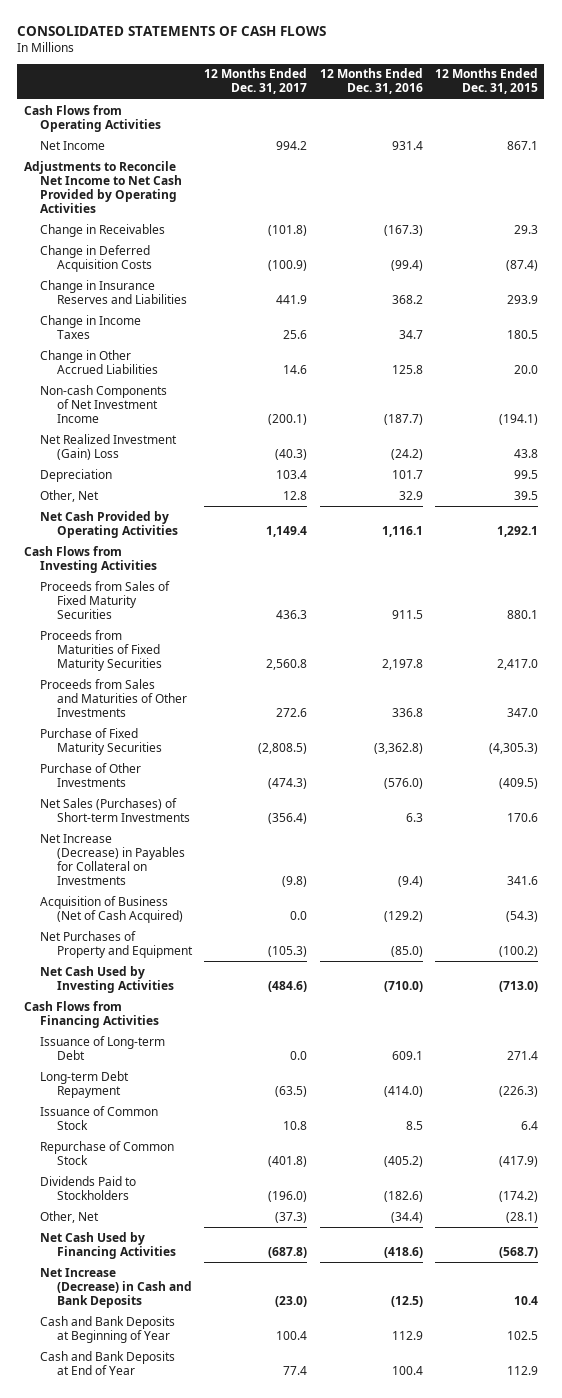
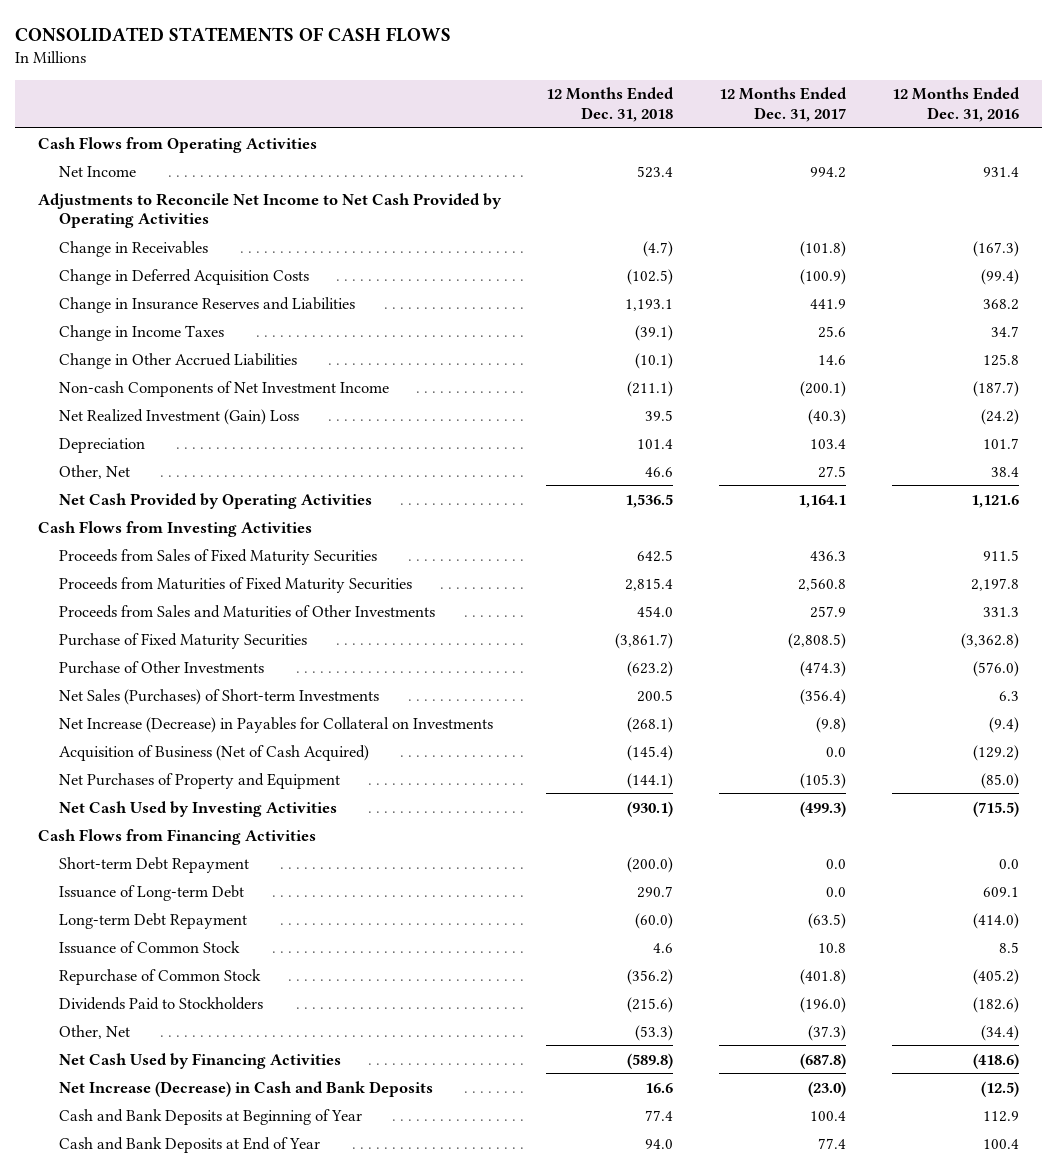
[435,68,539,95] 12 Months Ended Dec. 31, 2015 -> none
none -> [546,87,675,122] 12 Months Ended Dec. 31, 2018
[283,490,308,500] 12.8 -> [818,465,847,478] 27.5
[398,490,423,500] 32.9 -> [990,466,1019,477] 38.4
[266,525,308,537] 1,149.4 -> [798,494,847,508] 1,164.1
[381,525,423,537] 1,116.1 -> [970,494,1019,508] 1,121.6
[276,707,308,717] 272.6 -> [810,605,847,618] 257.9
[391,707,423,717] 336.8 -> [982,606,1019,617] 331.3
[268,980,308,992] (484.6) -> [800,800,847,817] (499.3)
[383,980,423,992] (710.0) -> [972,800,1019,817] (715.5)
none -> [58,856,249,873] Short-term Debt Repayment

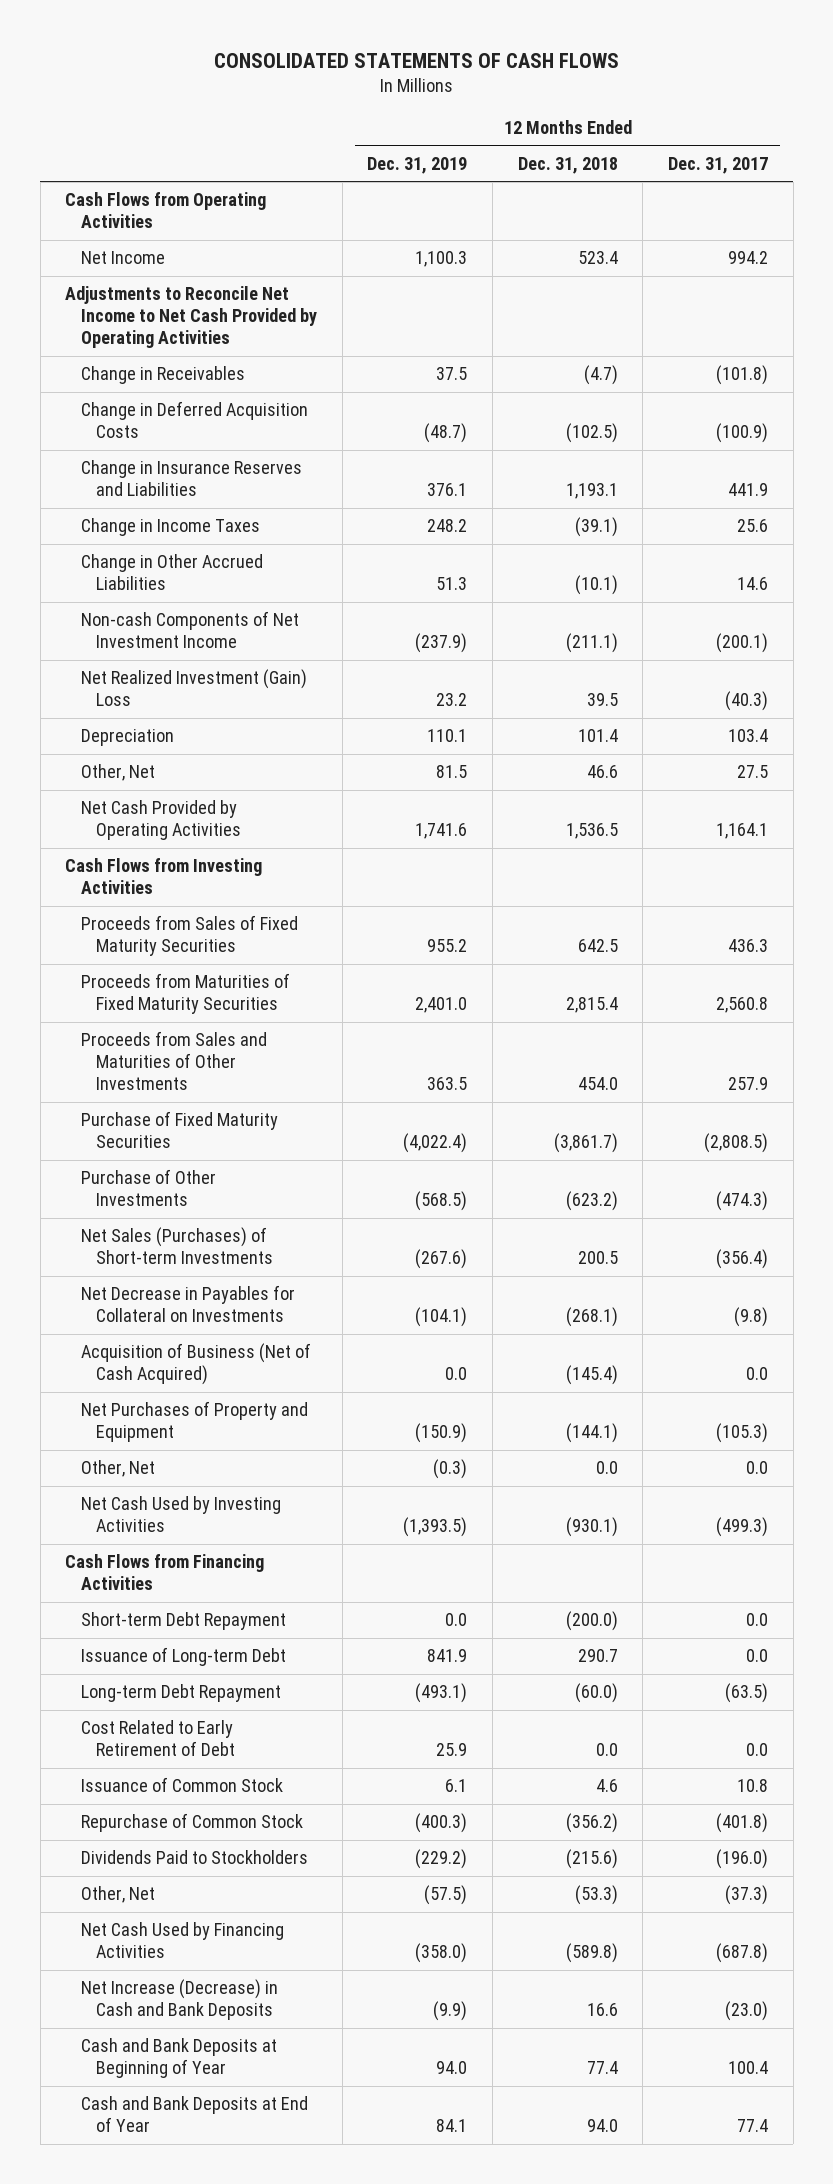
[891,87,1020,122] 12 Months Ended Dec. 31, 2016 -> none
none -> [367,156,468,174] Dec. 31, 2019
[58,716,493,733] Net Increase (Decrease) in Payables for Collateral on Investments -> [80,1285,295,1323] Net Decrease in Payables for Collateral on Investments
none -> [80,1460,155,1478] Other, Net
none -> [80,1720,236,1757] Cost Related to Early Retirement of Debt

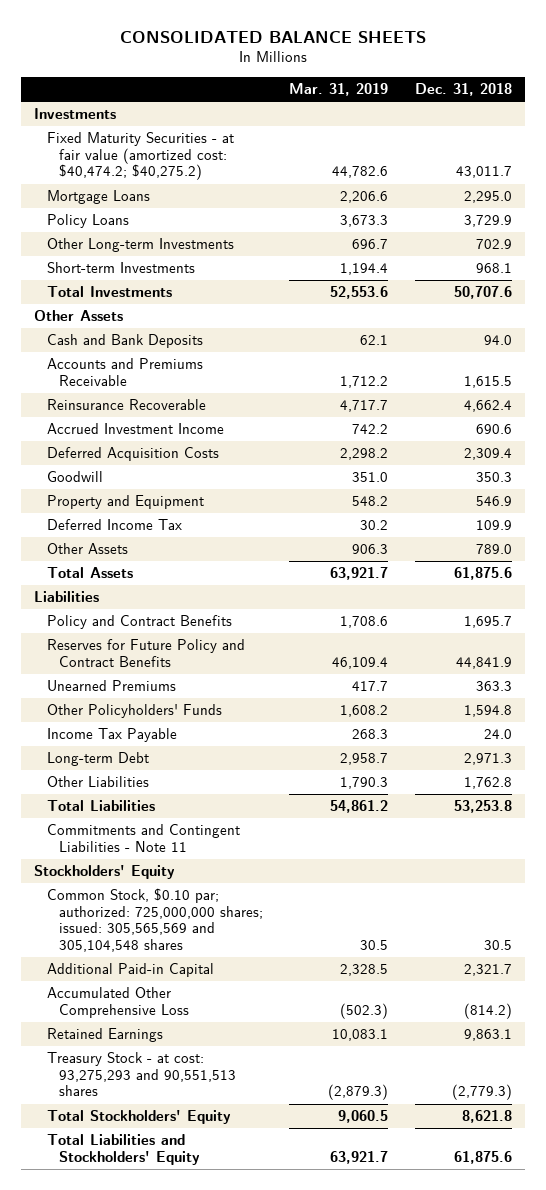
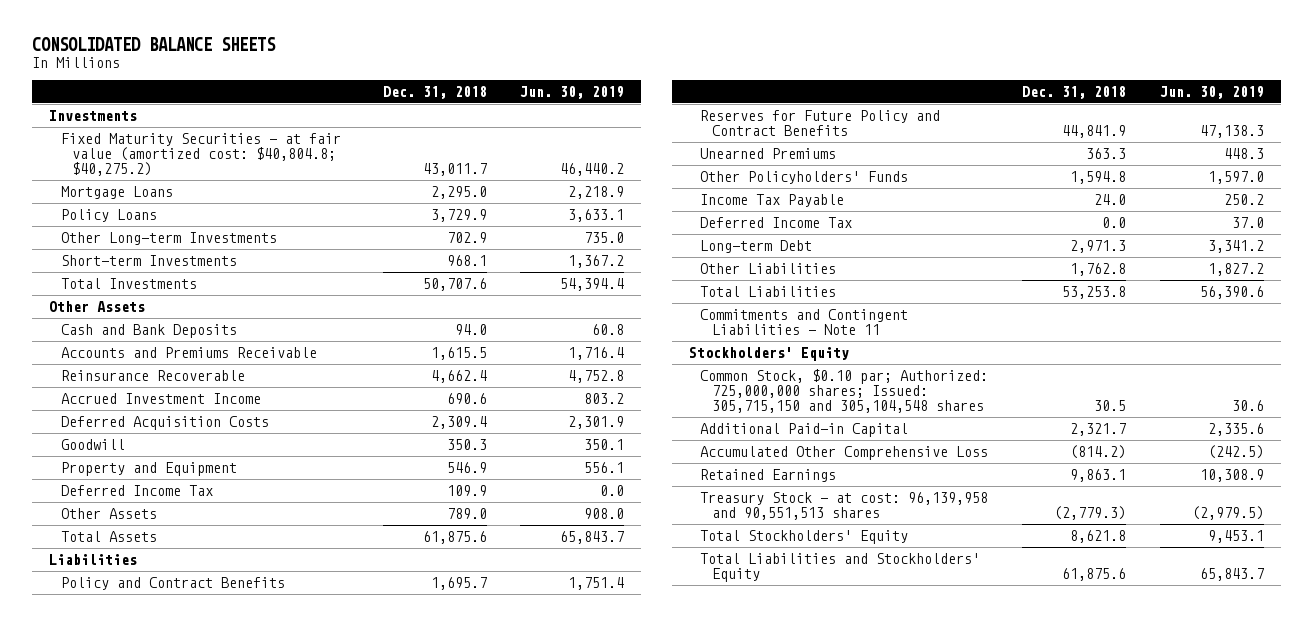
[289,83,389,97] Mar. 31, 2019 -> none
none -> [520,86,625,100] Jun. 30, 2019
[46,132,234,181] Fixed Maturity Securities - at fair value (amortized cost: $40,474.2; $40,275.2) -> [60,133,341,177] Fixed Maturity Securities - at fair value (amortized cost: $40,804.8; $40,275.2)
none -> [700,217,853,229] Deferred Income Tax
[46,888,264,953] Common Stock, $0.10 par; authorized: 725,000,000 shares; issued: 305,565,569 and 305,104,548 shares -> [700,369,989,414] Common Stock, $0.10 par; Authorized: 725,000,000 shares; Issued: 305,715,150 and 305,104,548 shares
[46,1052,237,1097] Treasury Stock - at cost: 93,275,293 and 90,551,513 shares -> [700,492,989,521] Treasury Stock - at cost: 96,139,958 and 90,551,513 shares

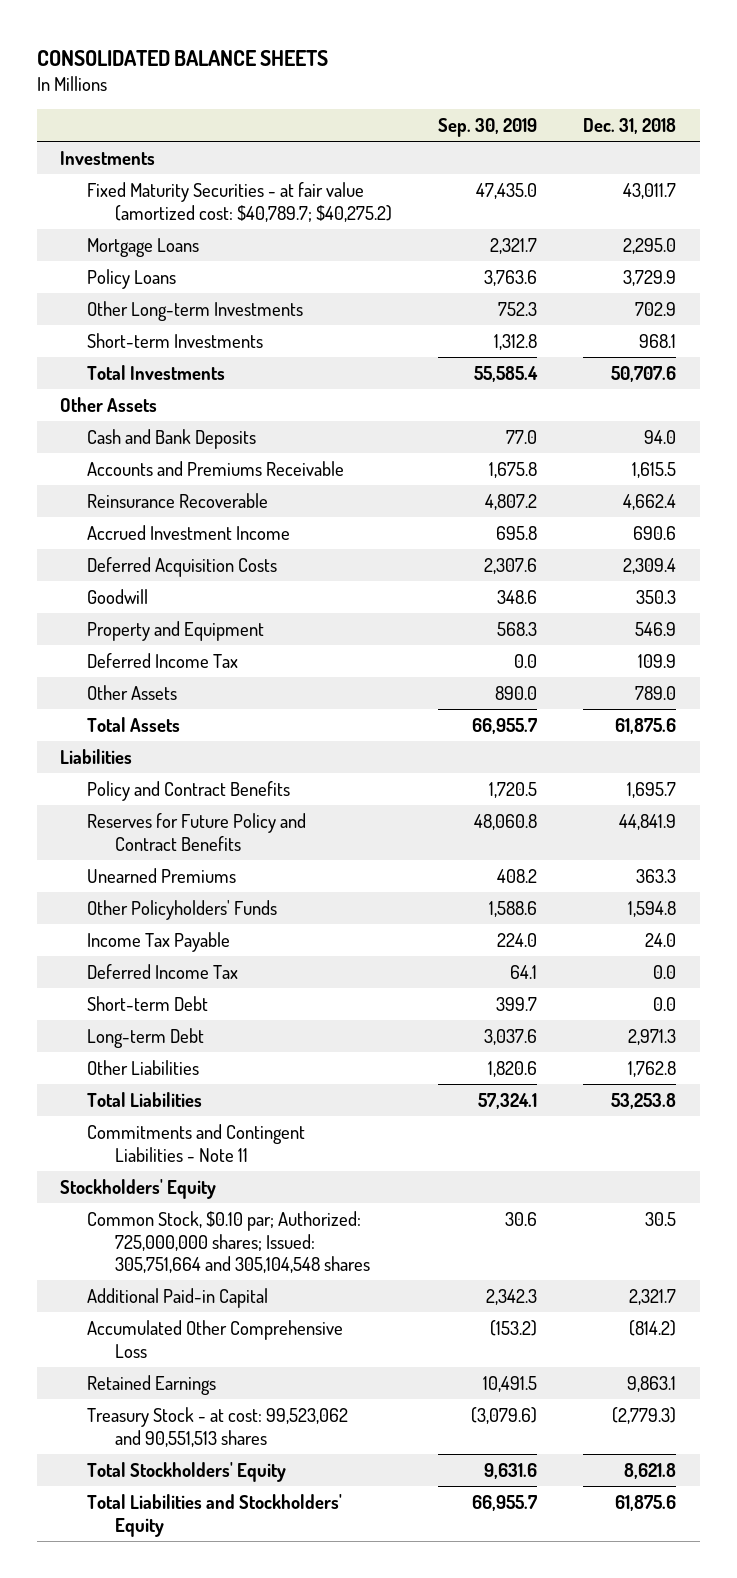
[520,86,625,100] Jun. 30, 2019 -> none
none -> [437,117,537,137] Sep. 30, 2019
[60,133,341,177] Fixed Maturity Securities - at fair value (amortized cost: $40,804.8; $40,275.2) -> [87,181,392,222] Fixed Maturity Securities - at fair value (amortized cost: $40,789.7; $40,275.2)
none -> [87,995,209,1011] Short-term Debt
[700,369,989,414] Common Stock, $0.10 par; Authorized: 725,000,000 shares; Issued: 305,715,150 and 305,104,548 shares -> [87,1210,370,1274] Common Stock, $0.10 par; Authorized: 725,000,000 shares; Issued: 305,751,664 and 305,104,548 shares
[700,492,989,521] Treasury Stock - at cost: 96,139,958 and 90,551,513 shares -> [87,1406,349,1447] Treasury Stock - at cost: 99,523,062 and 90,551,513 shares

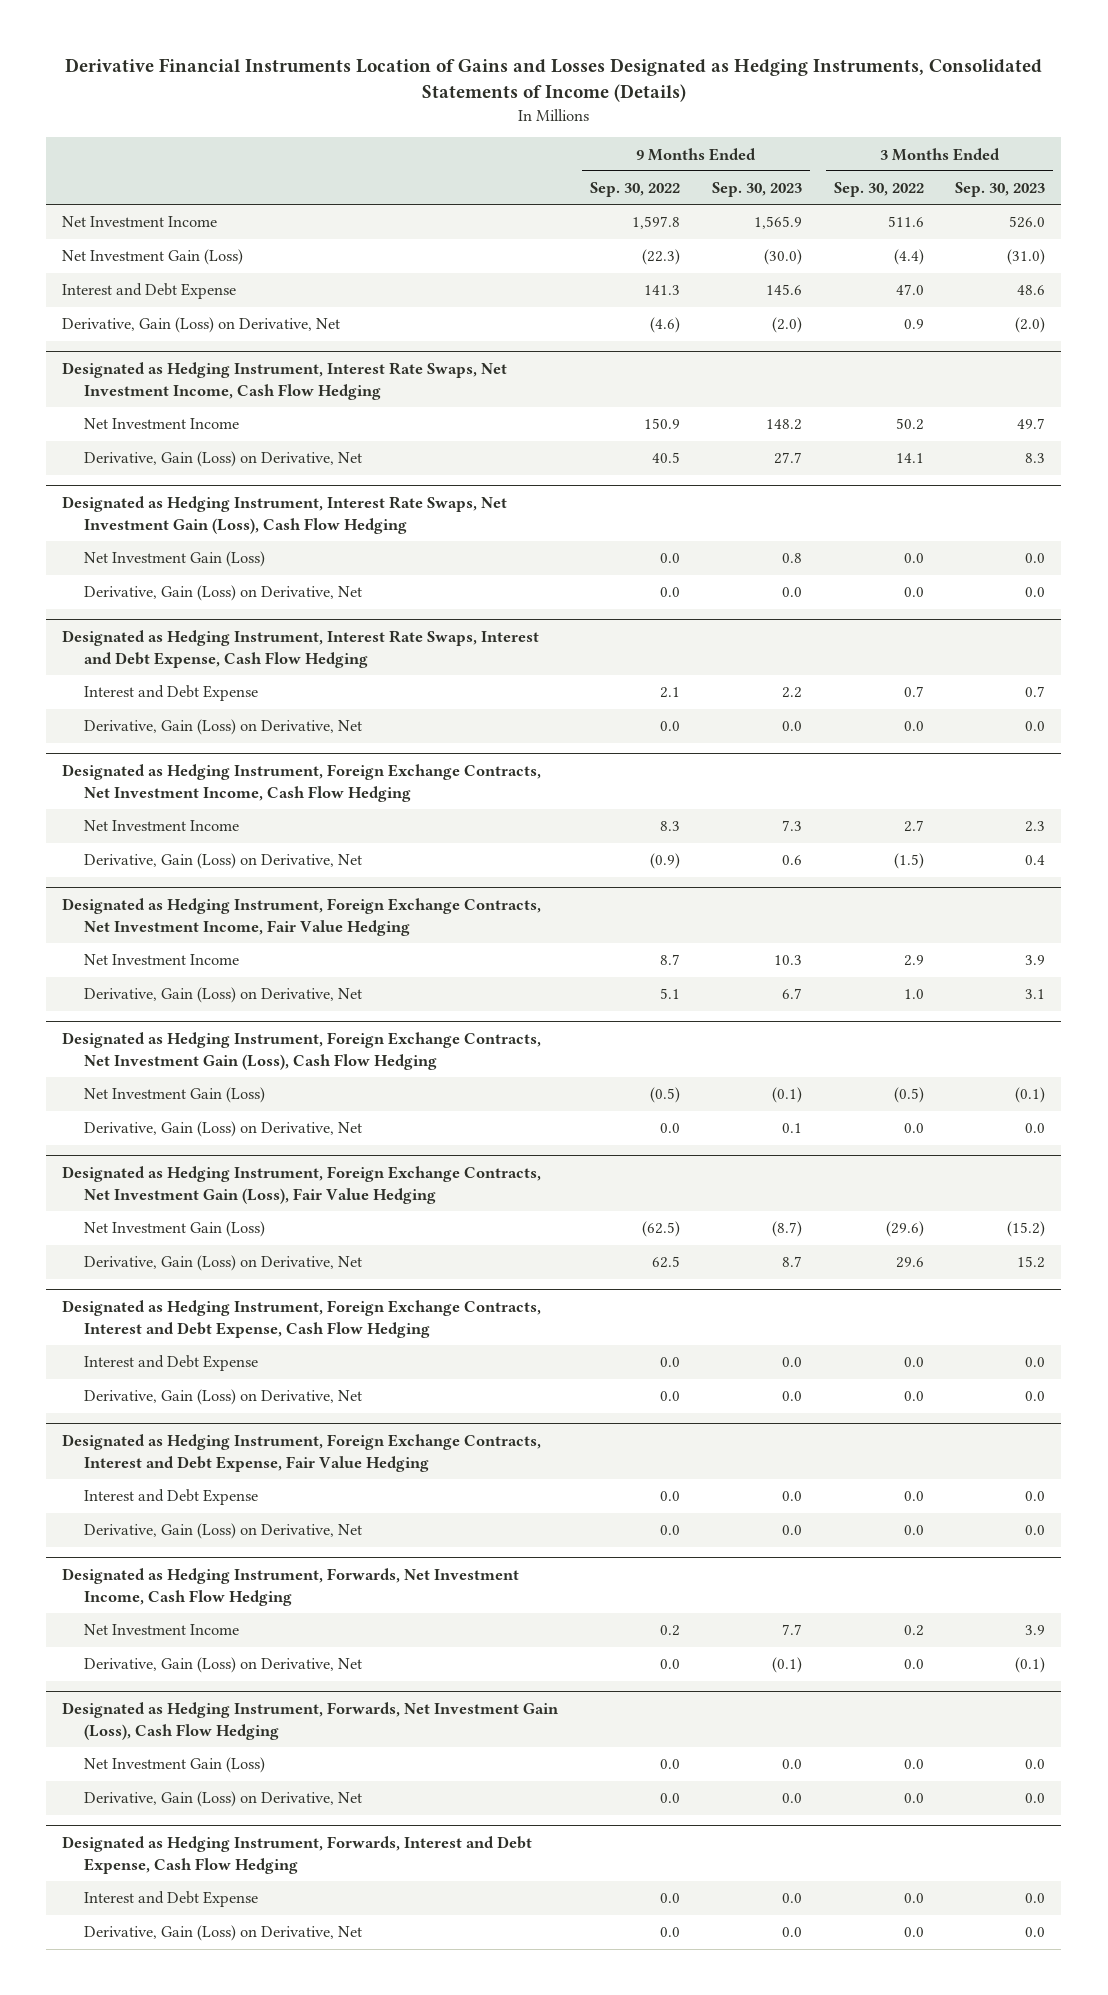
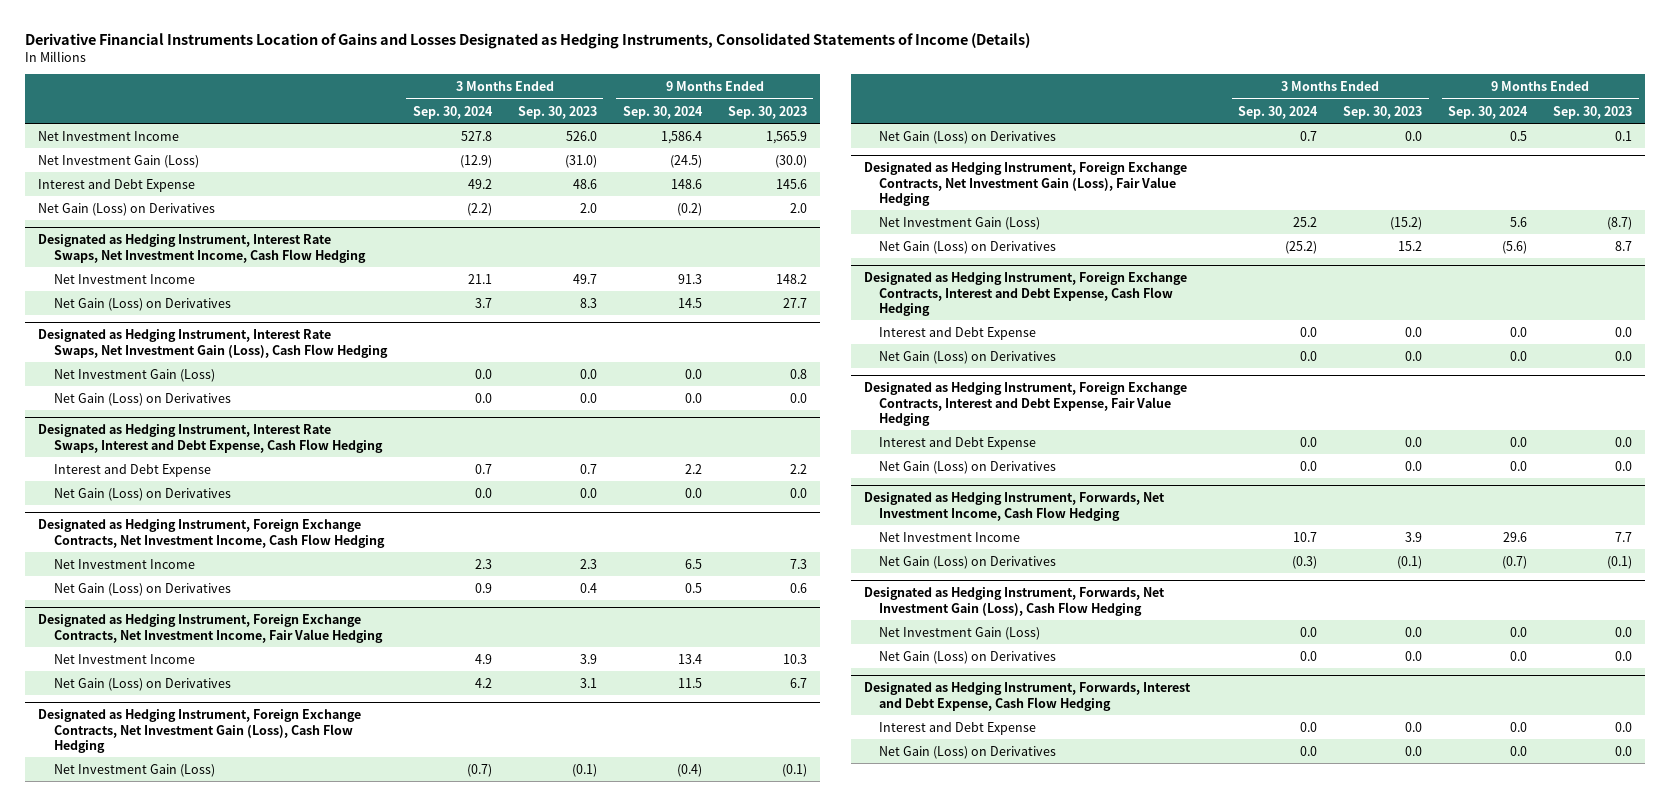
[590,182,681,198] Sep. 30, 2022 -> none
[833,182,924,198] Sep. 30, 2022 -> none
none -> [412,105,493,119] Sep. 30, 2024
none -> [622,105,703,119] Sep. 30, 2024
[62,317,341,334] Derivative, Gain (Loss) on Derivative, Net -> [38,202,216,216] Net Gain (Loss) on Derivatives
[771,317,802,334] (2.0) -> [789,202,807,213] 2.0
[1015,317,1046,334] (2.0) -> [579,202,597,213] 2.0
[83,451,362,468] Derivative, Gain (Loss) on Derivative, Net -> [53,297,231,311] Net Gain (Loss) on Derivatives
[83,585,362,602] Derivative, Gain (Loss) on Derivative, Net -> [53,392,231,406] Net Gain (Loss) on Derivatives
[83,719,362,736] Derivative, Gain (Loss) on Derivative, Net -> [53,487,231,501] Net Gain (Loss) on Derivatives
[83,853,362,870] Derivative, Gain (Loss) on Derivative, Net -> [53,582,231,596] Net Gain (Loss) on Derivatives
[83,987,362,1004] Derivative, Gain (Loss) on Derivative, Net -> [53,677,231,691] Net Gain (Loss) on Derivatives
[83,1121,362,1138] Derivative, Gain (Loss) on Derivative, Net -> [879,130,1057,144] Net Gain (Loss) on Derivatives
[83,1255,362,1272] Derivative, Gain (Loss) on Derivative, Net -> [879,240,1057,254] Net Gain (Loss) on Derivatives
[83,1389,362,1406] Derivative, Gain (Loss) on Derivative, Net -> [879,350,1057,364] Net Gain (Loss) on Derivatives
[83,1523,362,1540] Derivative, Gain (Loss) on Derivative, Net -> [879,460,1057,474] Net Gain (Loss) on Derivatives
[83,1657,362,1674] Derivative, Gain (Loss) on Derivative, Net -> [879,555,1057,569] Net Gain (Loss) on Derivatives
[83,1791,362,1808] Derivative, Gain (Loss) on Derivative, Net -> [879,650,1057,664] Net Gain (Loss) on Derivatives
[83,1925,362,1942] Derivative, Gain (Loss) on Derivative, Net -> [879,745,1057,759] Net Gain (Loss) on Derivatives

